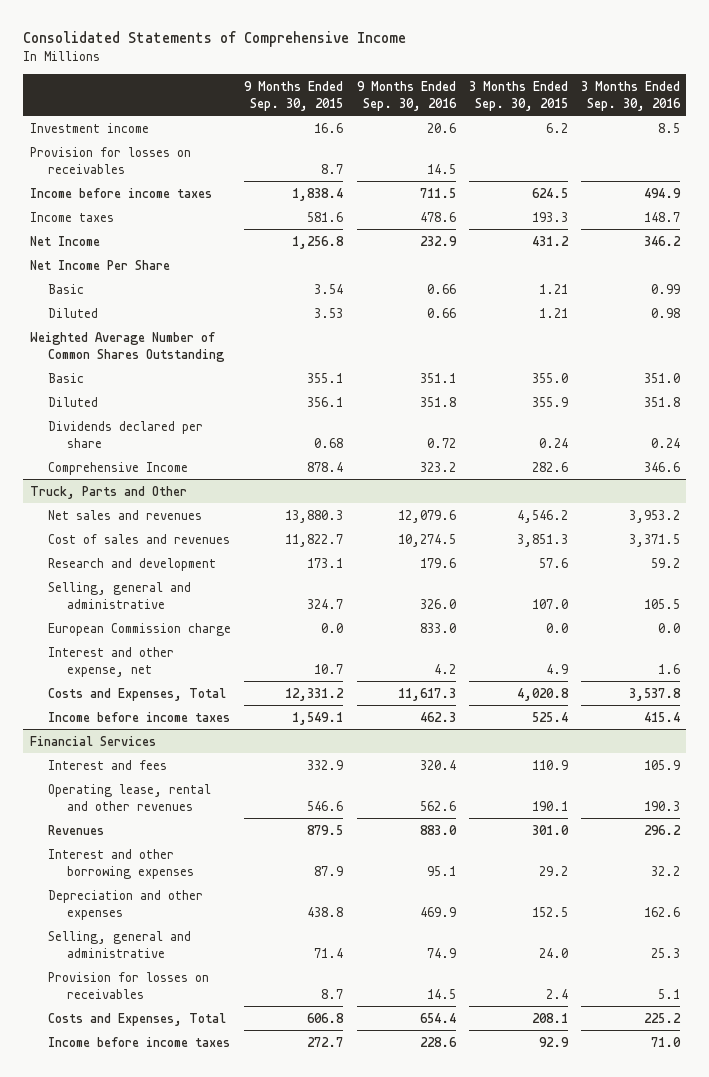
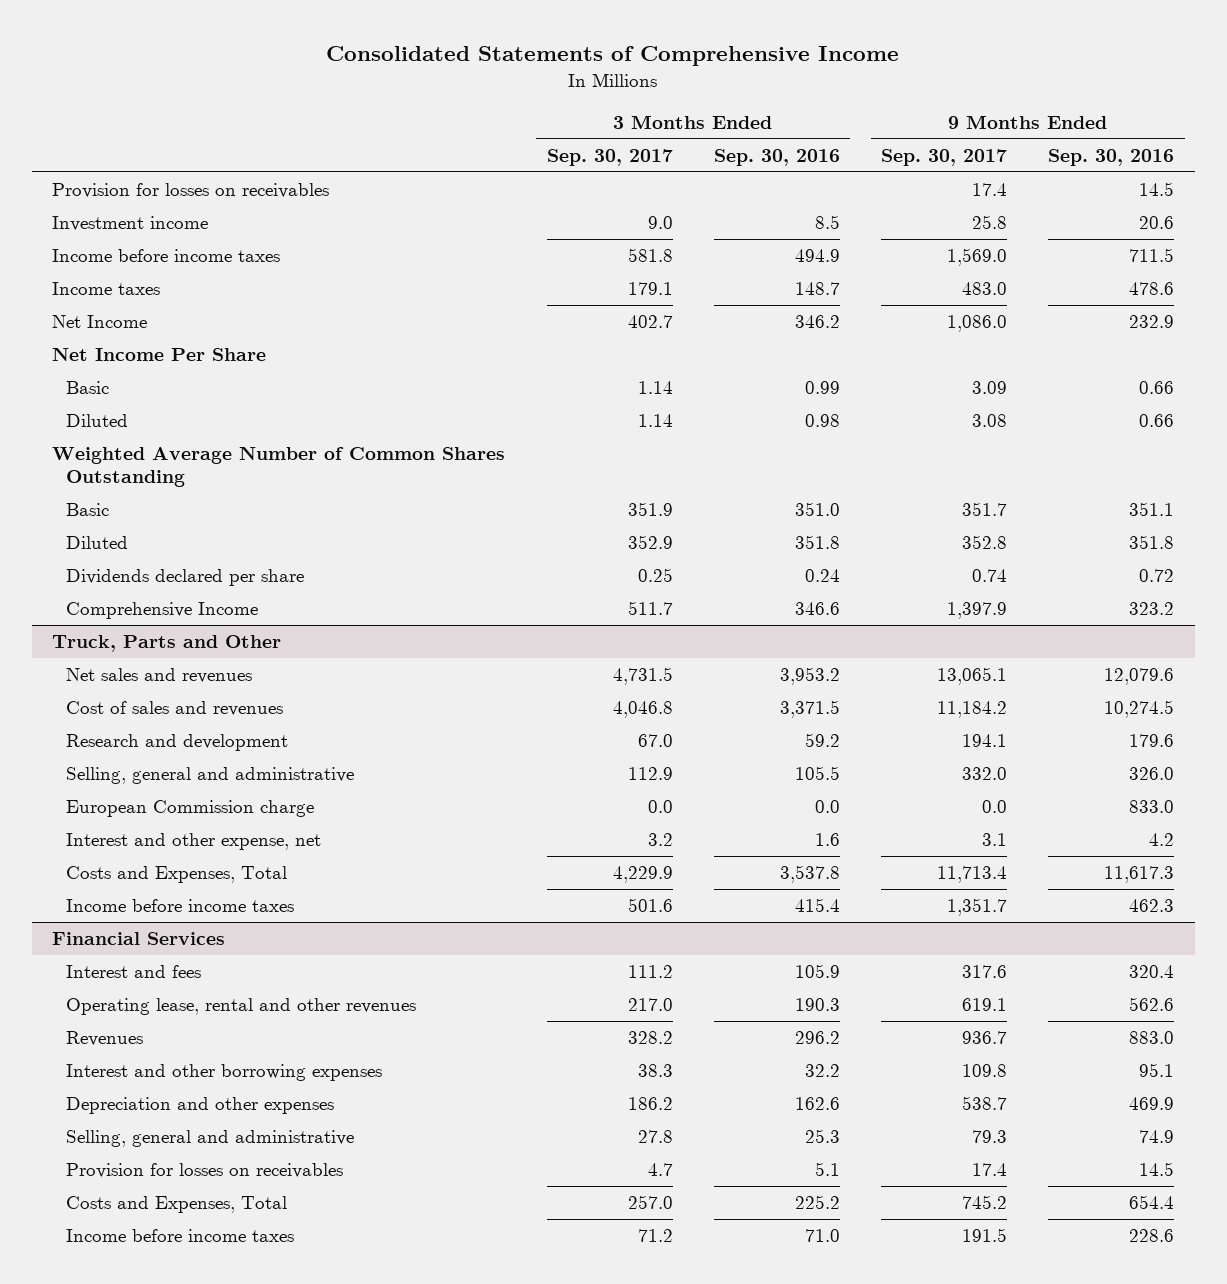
[244,80,344,111] 9 Months Ended Sep. 30, 2015 -> none
[468,80,568,111] 3 Months Ended Sep. 30, 2015 -> none
none -> [546,148,673,166] Sep. 30, 2017
none -> [881,148,1008,166] Sep. 30, 2017
[29,122,149,133] Investment income -> [52,216,209,232] Investment income

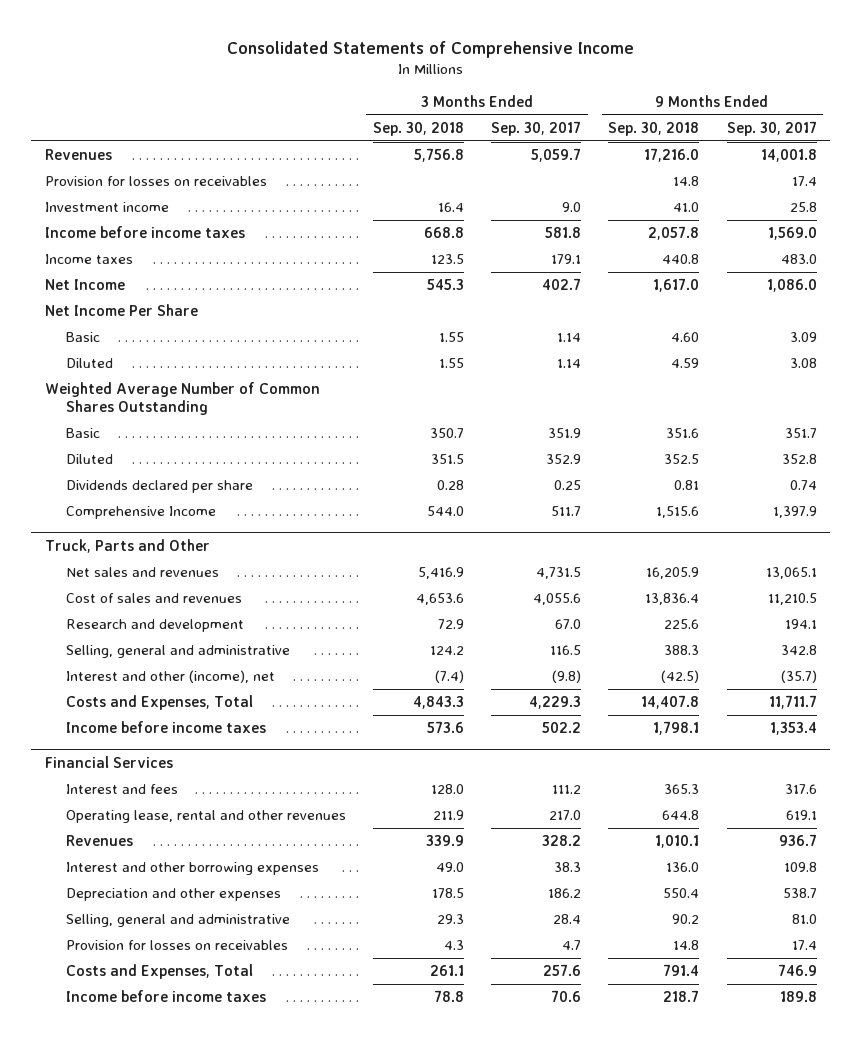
[713,148,840,166] Sep. 30, 2016 -> none
[1048,148,1175,166] Sep. 30, 2016 -> none
none -> [373,121,465,136] Sep. 30, 2018
none -> [608,121,700,136] Sep. 30, 2018
none -> [44,148,112,160] Revenues
[612,701,673,719] 4,046.8 -> [533,592,582,605] 4,055.6
[937,701,1008,719] 11,184.2 -> [767,592,817,605] 11,210.5
[65,800,314,818] European Commission charge -> none
[627,767,673,781] 112.9 -> [550,644,582,655] 116.5
[962,767,1008,781] 332.0 -> [780,644,817,655] 342.8
[65,833,321,851] Interest and other expense, net -> [65,669,275,683] Interest and other (income), net
[647,833,673,847] 3.2 -> [552,669,582,683] (9.8)
[982,833,1008,847] 3.1 -> [780,669,817,683] (35.7)
[612,866,673,884] 4,229.9 -> [529,695,582,709] 4,229.3
[937,866,1008,884] 11,713.4 -> [768,694,817,709] 11,711.7
[627,898,673,913] 501.6 -> [542,721,582,733] 502.2
[947,898,1008,917] 1,351.7 -> [769,721,817,735] 1,353.4
[637,1130,673,1144] 27.8 -> [553,913,582,924] 28.4
[972,1130,1008,1144] 79.3 -> [791,913,817,924] 81.0
[627,1195,673,1210] 257.0 -> [543,963,582,976] 257.6
[962,1195,1008,1210] 745.2 -> [777,963,817,976] 746.9
[637,1229,673,1243] 71.2 -> [551,989,582,1002] 70.6
[962,1228,1008,1243] 191.5 -> [779,990,817,1002] 189.8

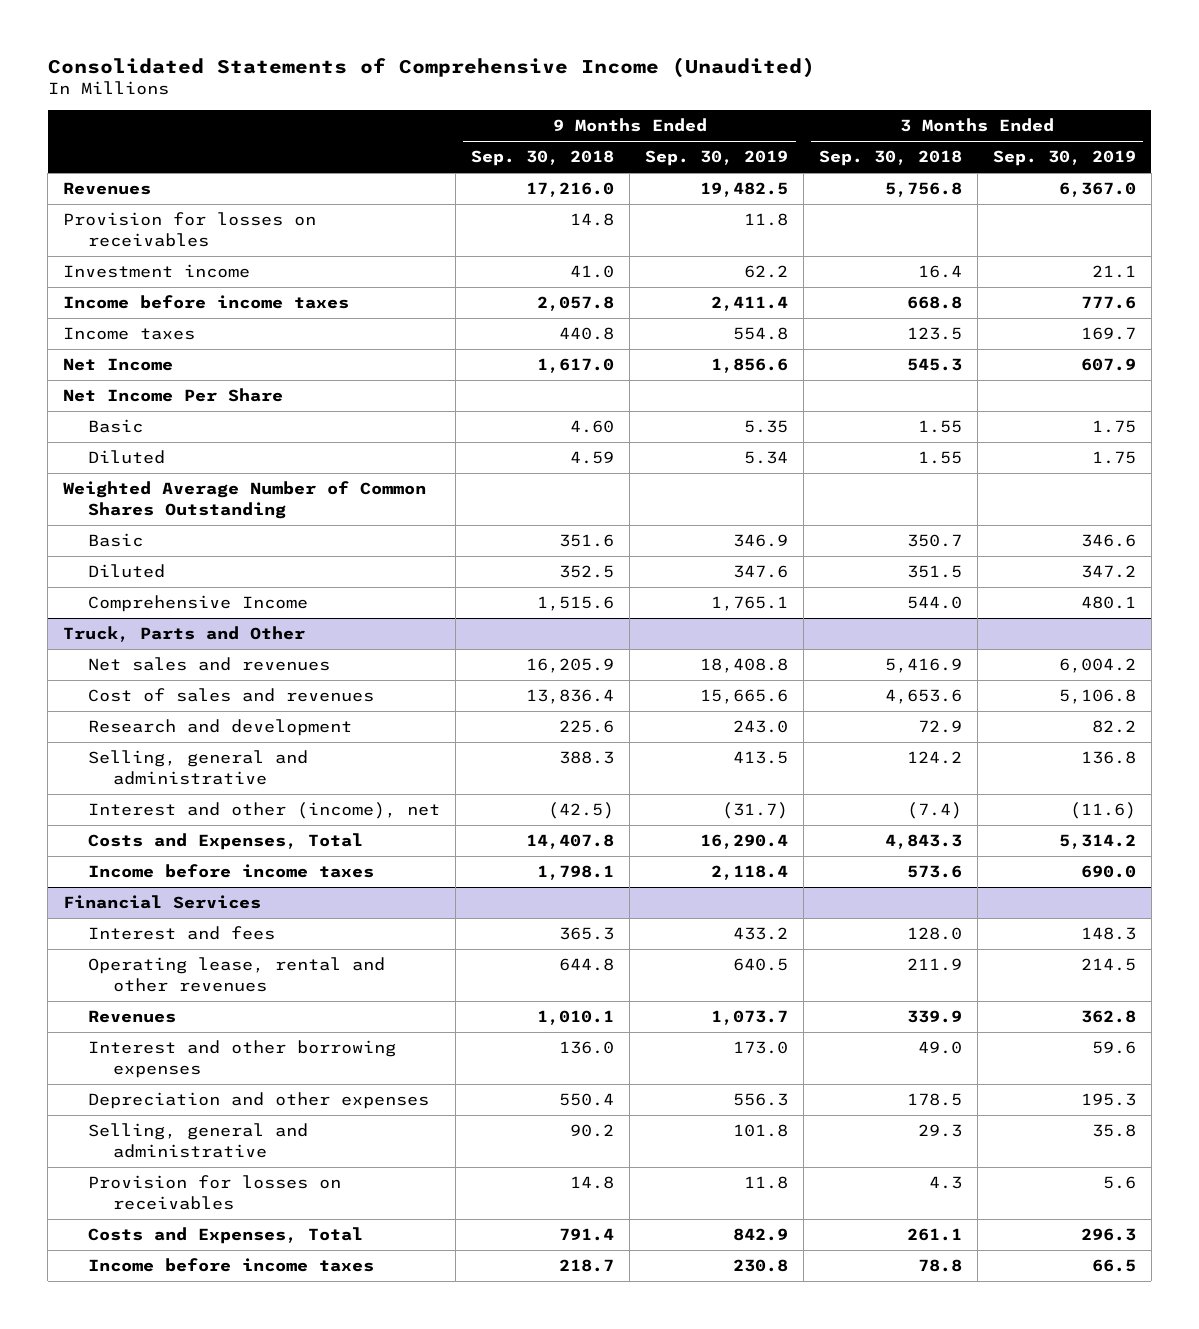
[226,41,634,59] Consolidated Statements of Comprehensive Income -> [47,56,815,78] Consolidated Statements of Comprehensive Income (Unaudited)
[491,120,582,136] Sep. 30, 2017 -> none
[726,120,817,136] Sep. 30, 2017 -> none
none -> [644,150,788,167] Sep. 30, 2019
none -> [992,150,1136,167] Sep. 30, 2019
[65,479,253,493] Dividends declared per share -> none

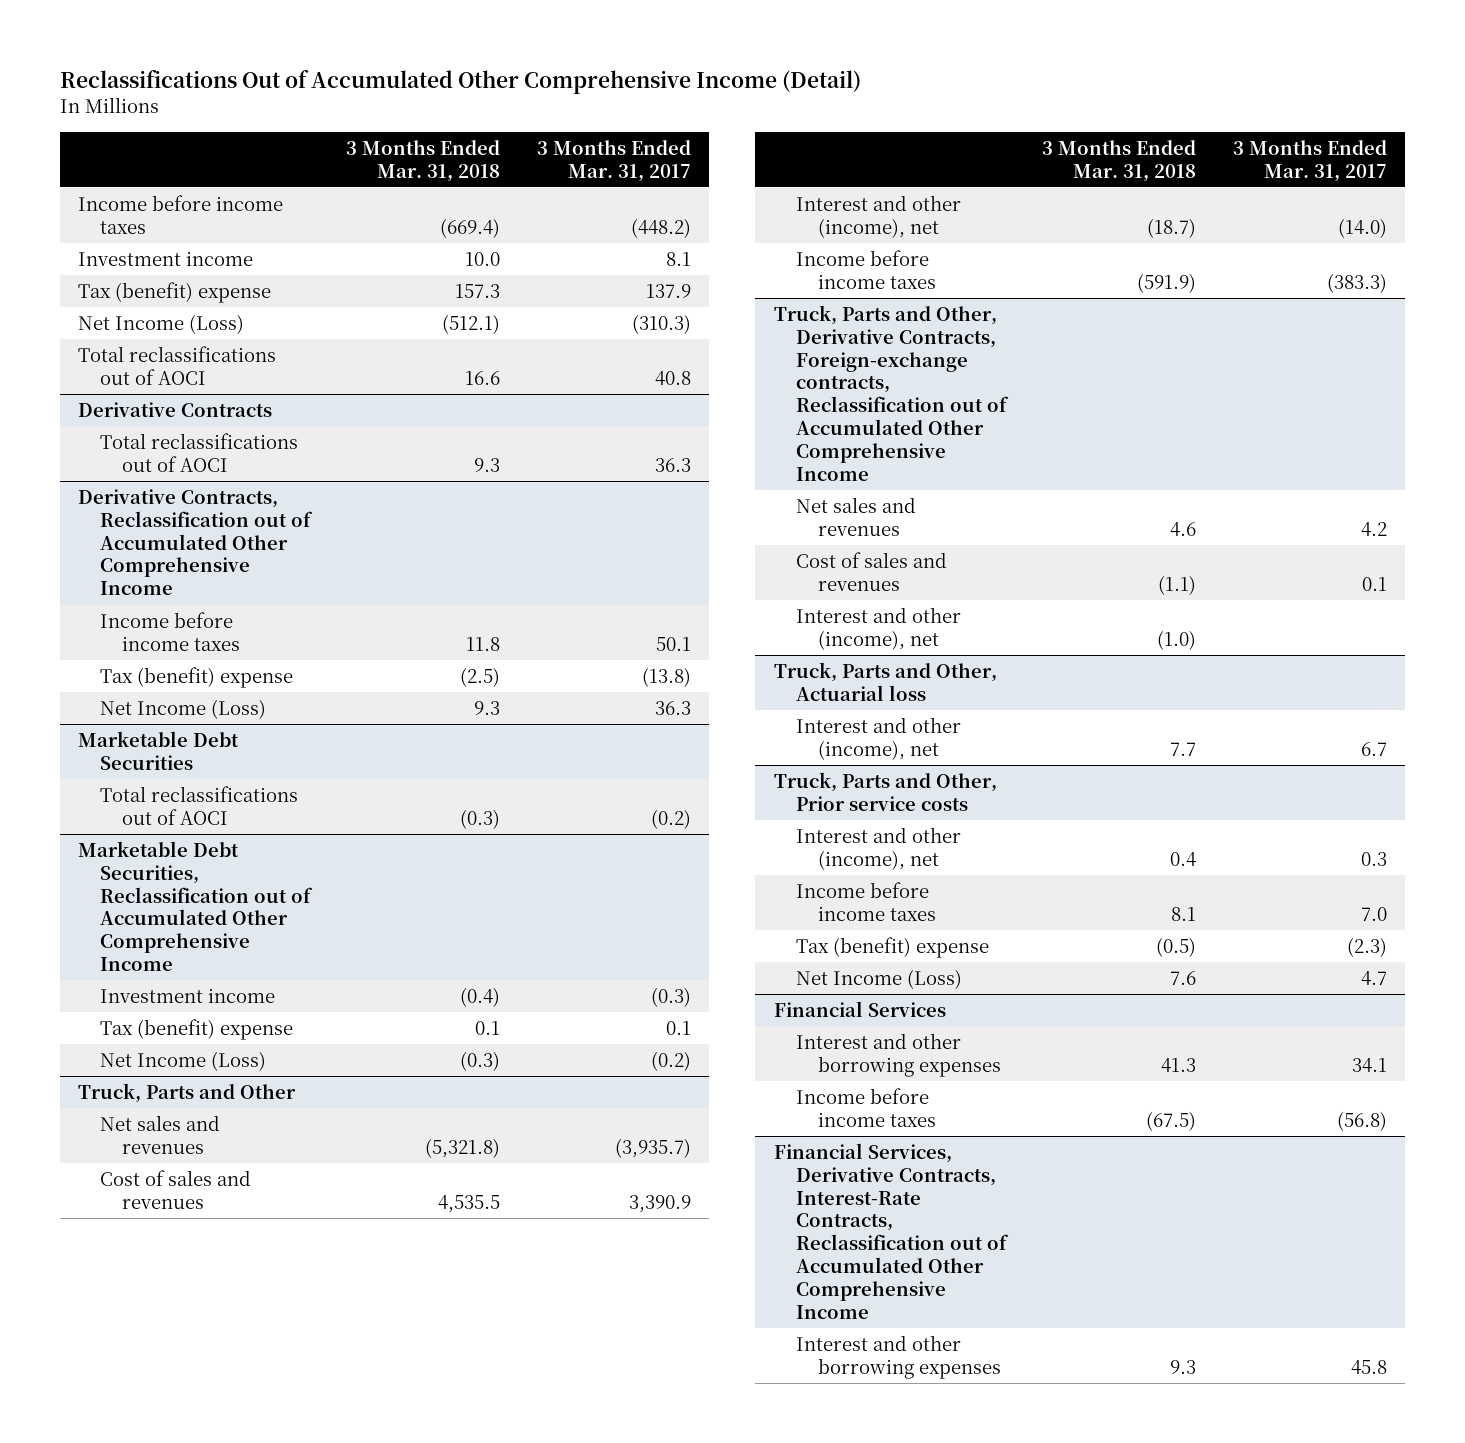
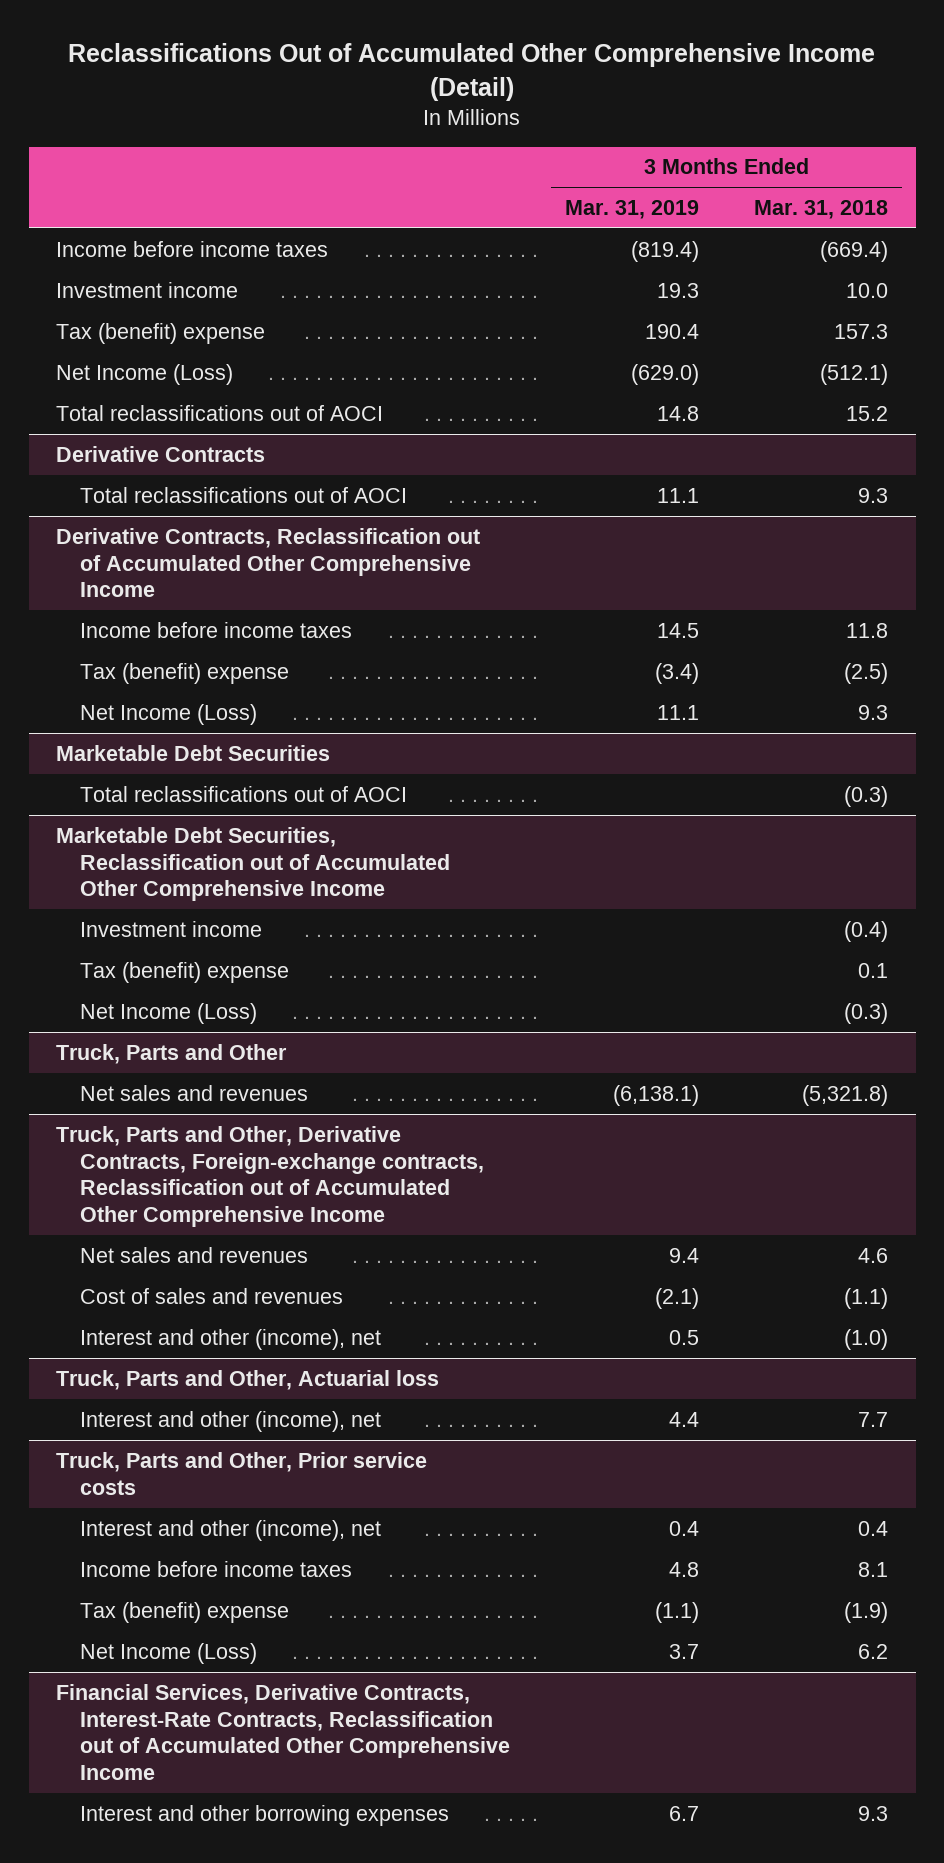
[537,139,692,182] 3 Months Ended Mar. 31, 2017 -> none
none -> [565,200,700,220] Mar. 31, 2019
[465,370,501,385] 16.6 -> [846,405,889,421] 15.2
[99,1169,251,1209] Cost of sales and revenues -> none
[795,194,961,238] Interest and other (income), net -> none
[795,249,936,289] Income before income taxes -> none
[773,1000,946,1017] Financial Services -> none
[795,1032,1001,1077] Interest and other borrowing expenses -> none
[795,1087,936,1127] Income before income taxes -> none
[1156,936,1197,957] (0.5) -> [844,1601,889,1623] (1.9)
[1170,970,1197,985] 7.6 -> [858,1643,889,1659] 6.2

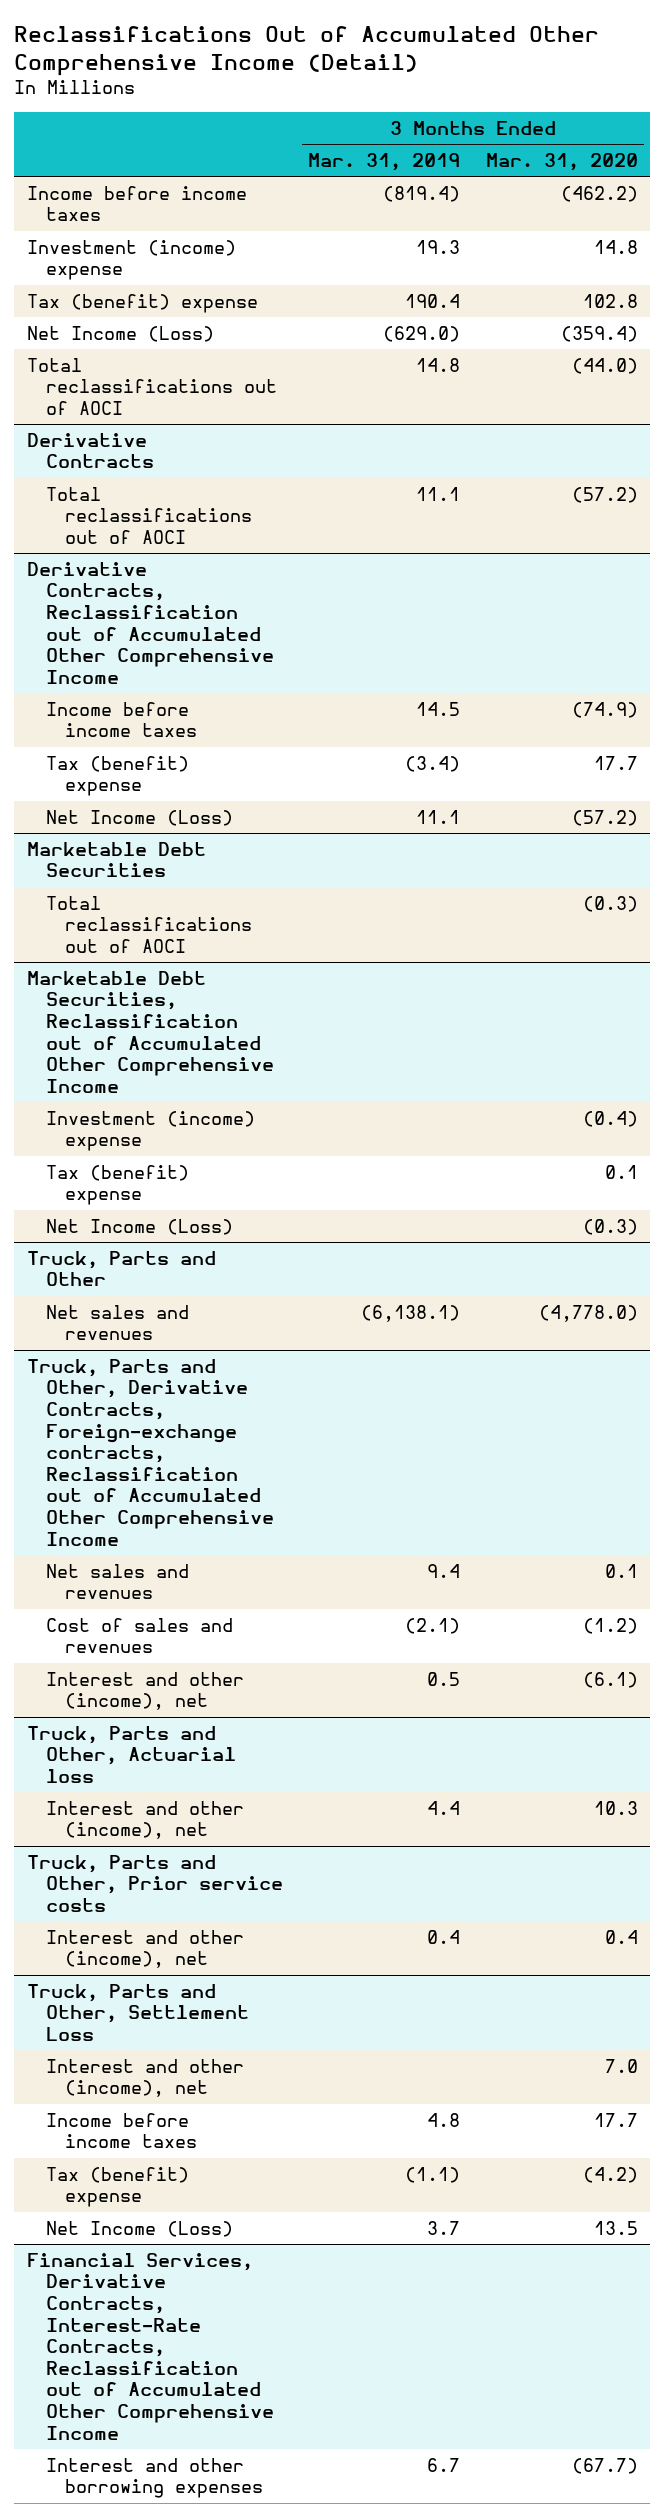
[754,200,889,220] Mar. 31, 2018 -> none
none -> [485,153,638,172] Mar. 31, 2020
[56,281,239,298] Investment income -> [26,239,236,281] Investment (income) expense
[79,920,262,937] Investment income -> [45,1110,255,1152] Investment (income) expense
none -> [26,1983,249,2042] Truck, Parts and Other, Settlement Loss
none -> [45,2058,244,2098] Interest and other (income), net

